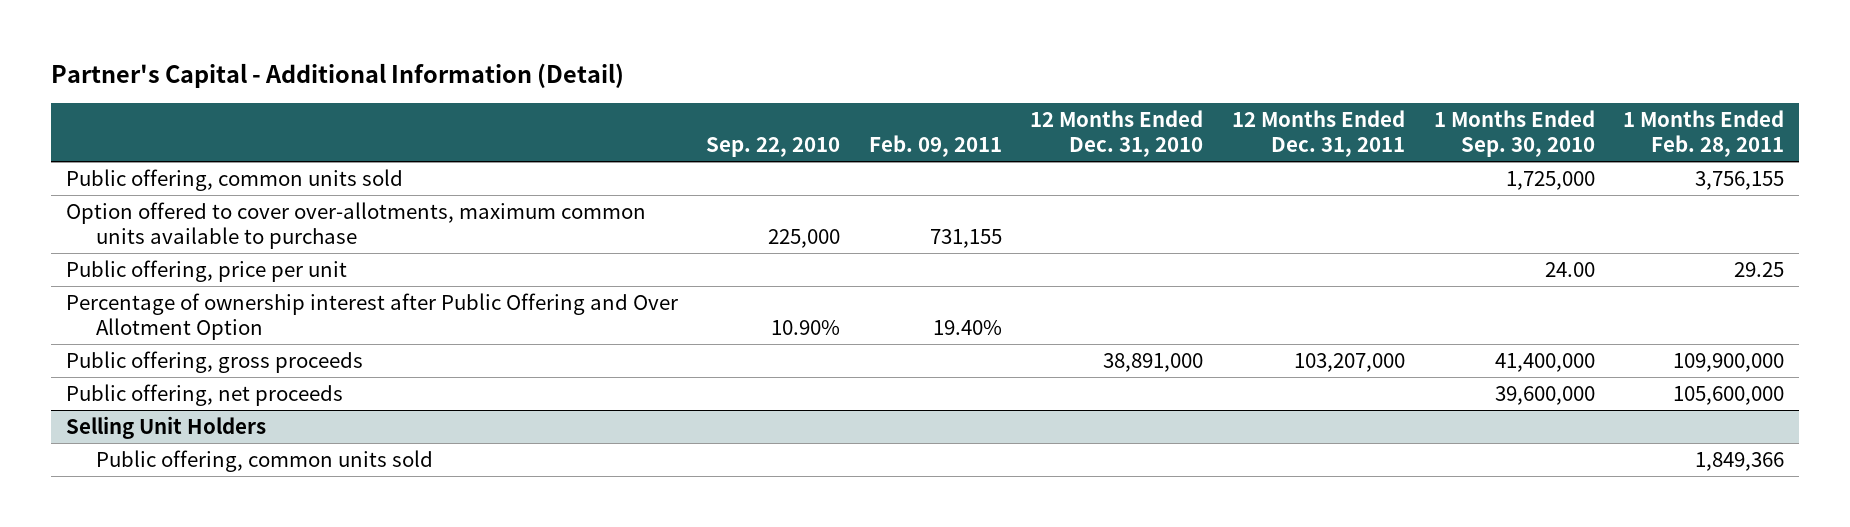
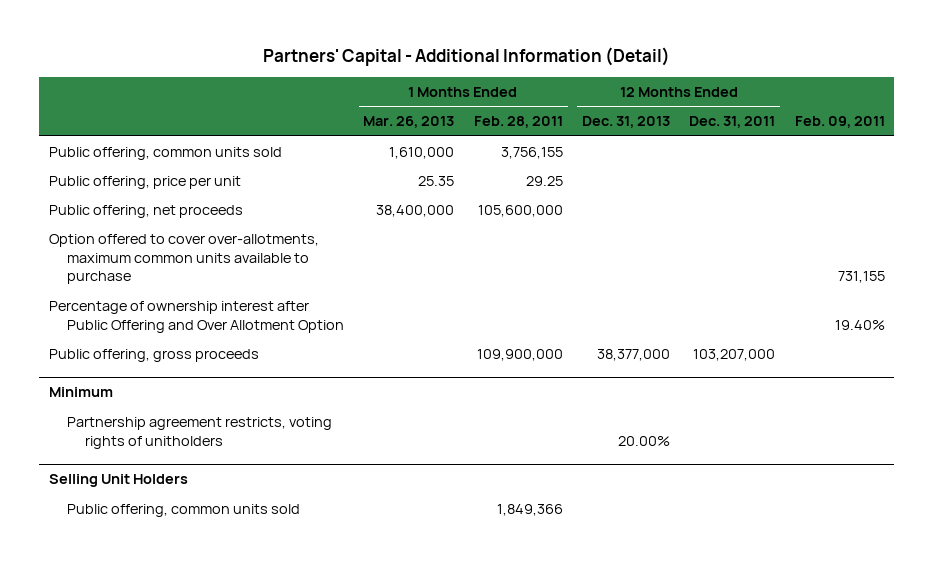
[51,62,625,88] Partner's Capital - Additional Information (Detail) -> [262,46,670,66] Partners' Capital - Additional Information (Detail)
[706,137,841,158] Sep. 22, 2010 -> none
[1030,110,1204,158] 12 Months Ended Dec. 31, 2010 -> none
[1433,110,1595,158] 1 Months Ended Sep. 30, 2010 -> none
none -> [363,116,455,129] Mar. 26, 2013
none -> [582,116,671,129] Dec. 31, 2013
[65,384,343,407] Public offering, net proceeds -> [48,205,243,219] Public offering, net proceeds
[65,202,646,250] Option offered to cover over-allotments, maximum common units available to purchase -> [48,234,319,285] Option offered to cover over-allotments, maximum common units available to purchase
none -> [48,387,113,398] Minimum
none -> [67,417,333,449] Partnership agreement restricts, voting rights of unitholders

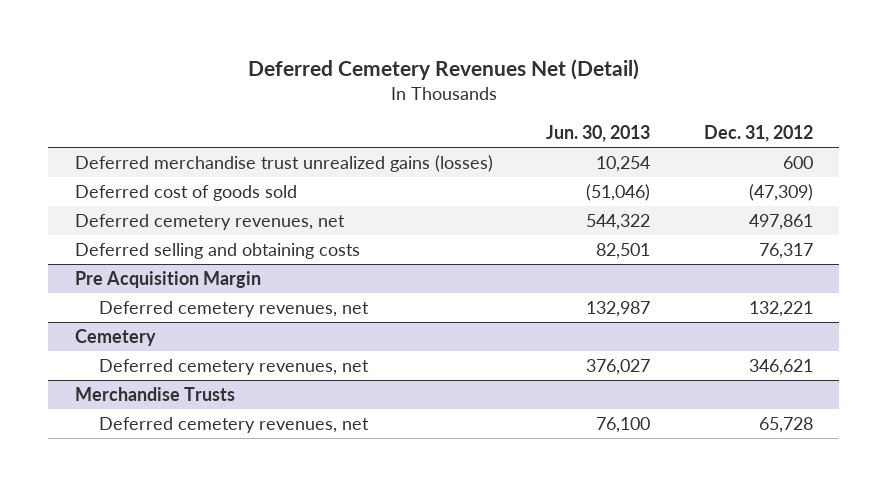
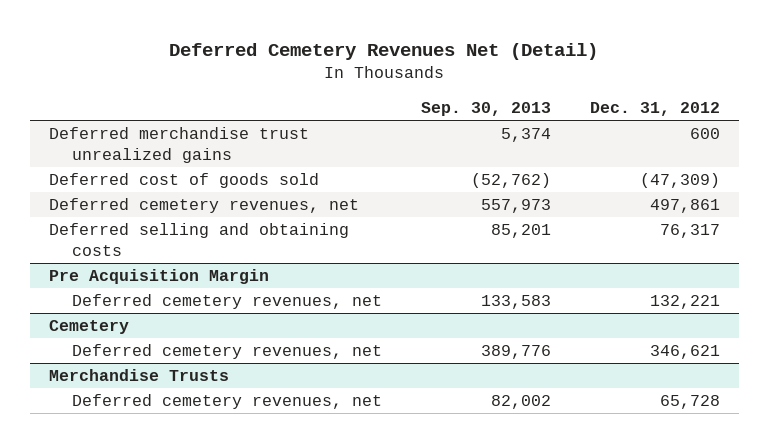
[546,124,651,142] Jun. 30, 2013 -> none
none -> [420,102,551,117] Sep. 30, 2013
[74,155,493,173] Deferred merchandise trust unrealized gains (losses) -> [49,127,310,163] Deferred merchandise trust unrealized gains

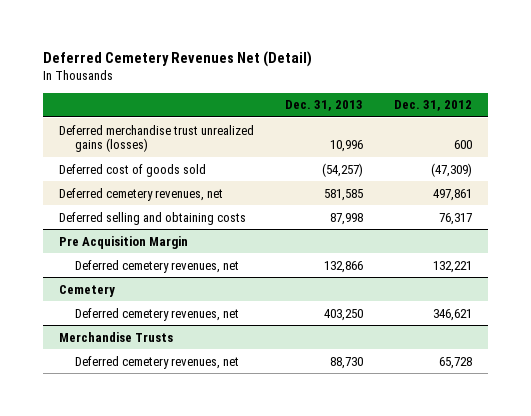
[420,102,551,117] Sep. 30, 2013 -> none
none -> [284,100,363,112] Dec. 31, 2013
[49,127,310,163] Deferred merchandise trust unrealized gains -> [58,124,254,153] Deferred merchandise trust unrealized gains (losses)

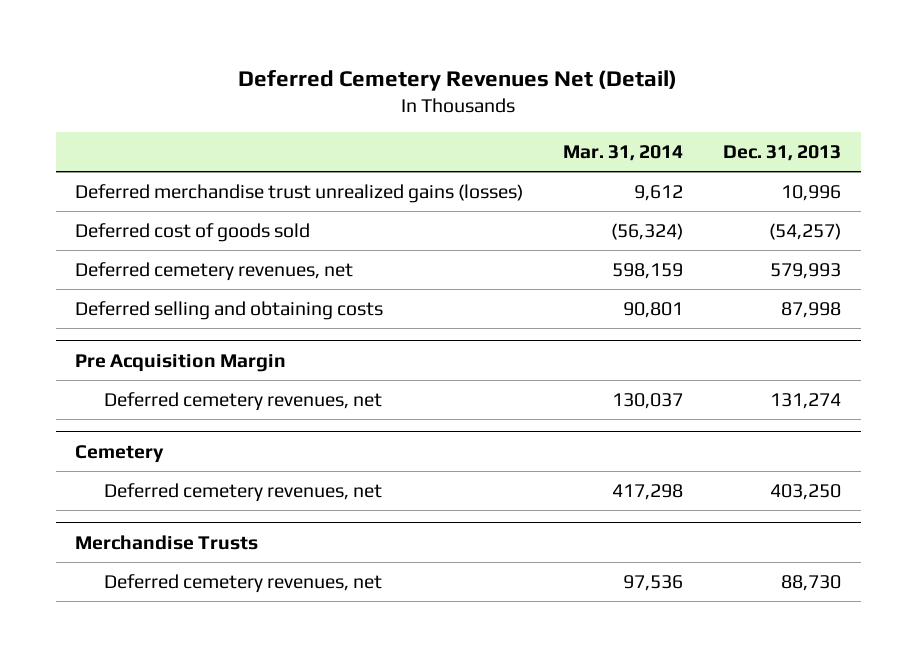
[394,100,473,112] Dec. 31, 2012 -> none
none -> [563,144,684,161] Mar. 31, 2014
[323,188,363,201] 581,585 -> [769,263,841,280] 579,993
[323,260,363,273] 132,866 -> [769,393,841,410] 131,274

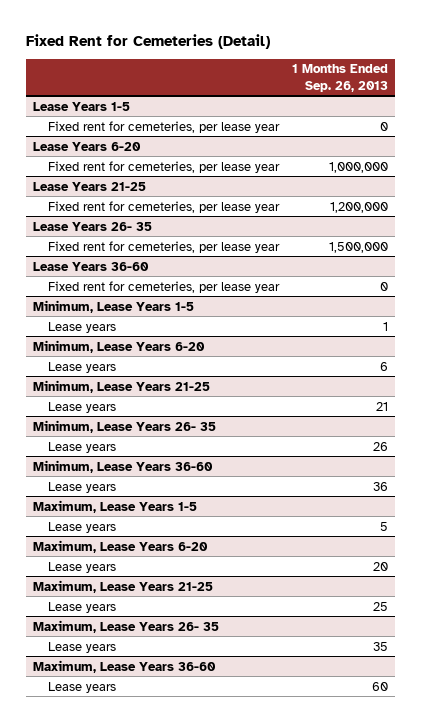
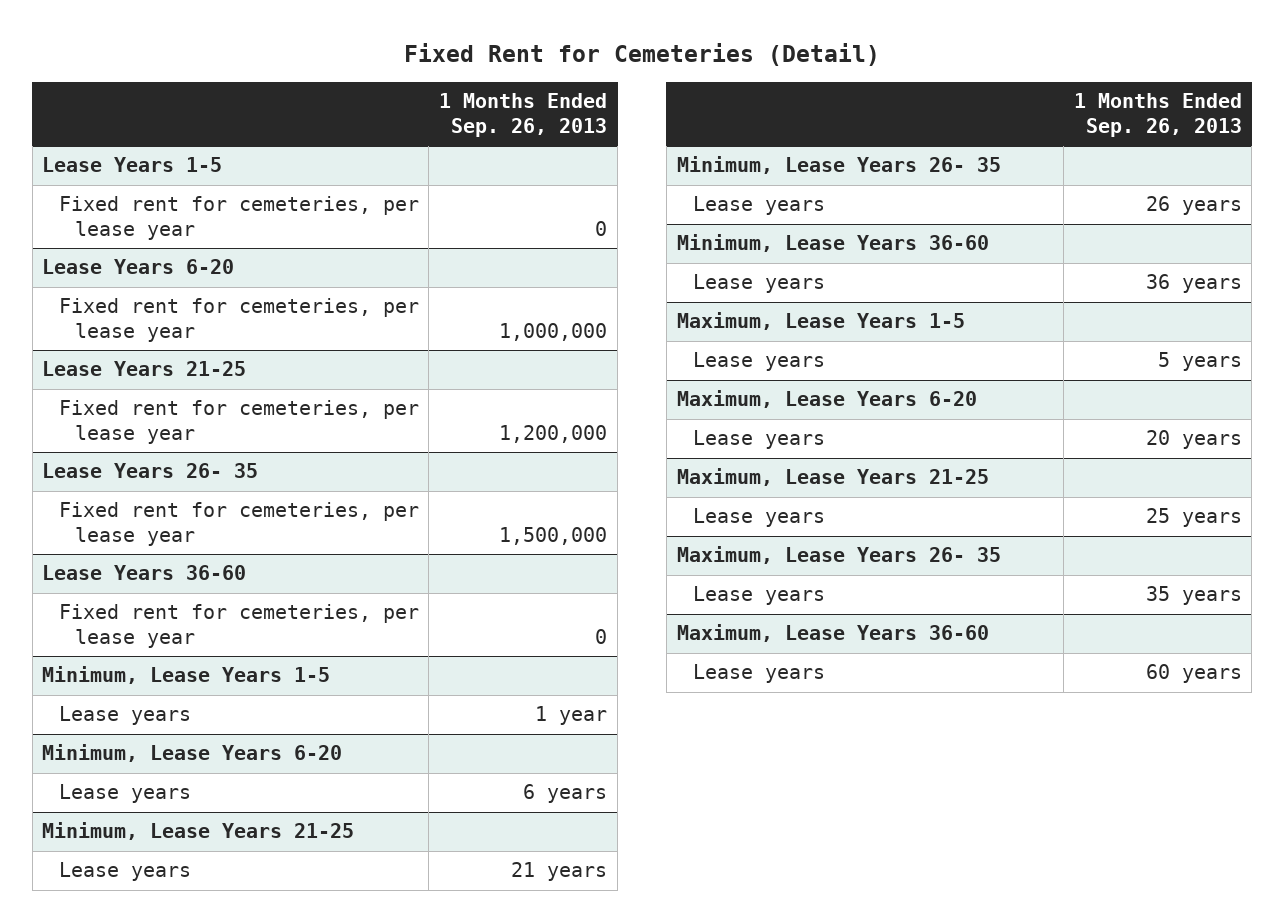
[383,321,389,331] 1 -> [535,706,608,726] 1 year
[380,361,389,371] 6 -> [523,784,608,804] 6 years
[376,401,389,411] 21 -> [511,862,608,882] 21 years
[373,441,389,451] 26 -> [1145,196,1242,216] 26 years
[373,481,389,491] 36 -> [1145,274,1242,294] 36 years
[380,521,389,531] 5 -> [1157,352,1242,372] 5 years
[373,561,389,571] 20 -> [1145,430,1242,450] 20 years
[373,601,389,611] 25 -> [1145,508,1242,528] 25 years
[373,641,389,651] 35 -> [1145,586,1242,606] 35 years
[372,681,389,691] 60 -> [1145,664,1242,684] 60 years

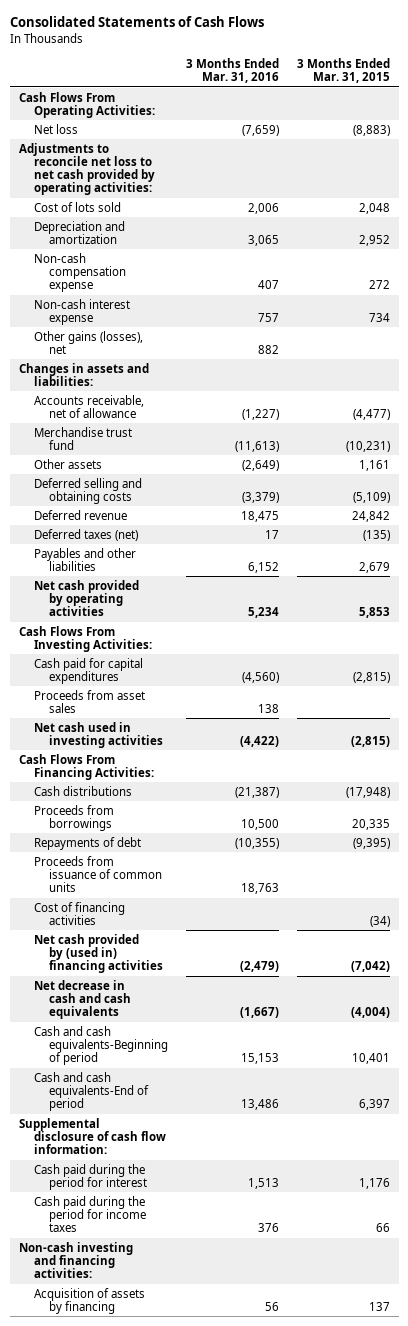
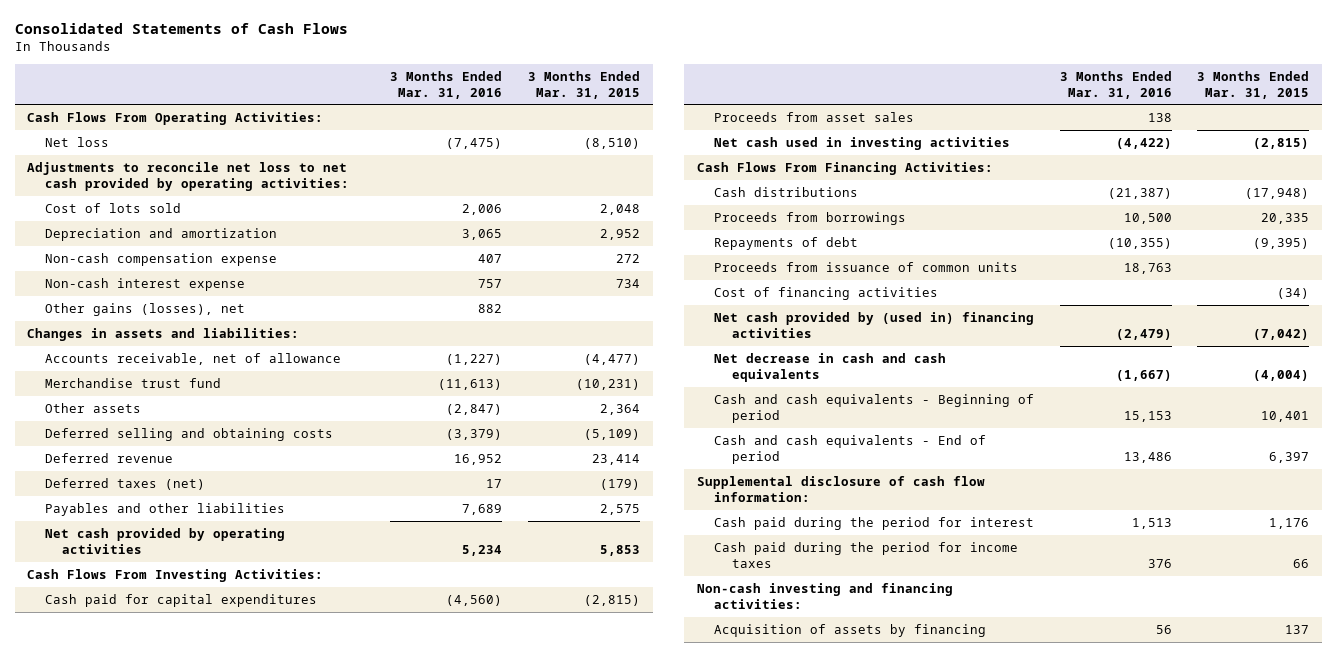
[241,124,279,136] (7,659) -> [446,137,503,149] (7,475)
[352,124,390,136] (8,883) -> [583,137,640,149] (8,510)
[241,459,279,471] (2,649) -> [446,403,503,415] (2,847)
[358,459,390,471] 1,161 -> [599,403,640,415] 2,364
[240,510,279,522] 18,475 -> [454,453,503,465] 16,952
[351,510,390,522] 24,842 -> [591,453,640,465] 23,414
[362,529,390,541] (135) -> [599,478,640,490] (179)
[247,561,279,573] 6,152 -> [462,503,503,515] 7,689
[358,561,390,573] 2,679 -> [599,503,640,515] 2,575
[33,1025,168,1066] Cash and cash equivalents-Beginning of period -> [714,393,1035,423] Cash and cash equivalents - Beginning of period
[33,1071,149,1112] Cash and cash equivalents-End of period -> [714,434,987,464] Cash and cash equivalents - End of period

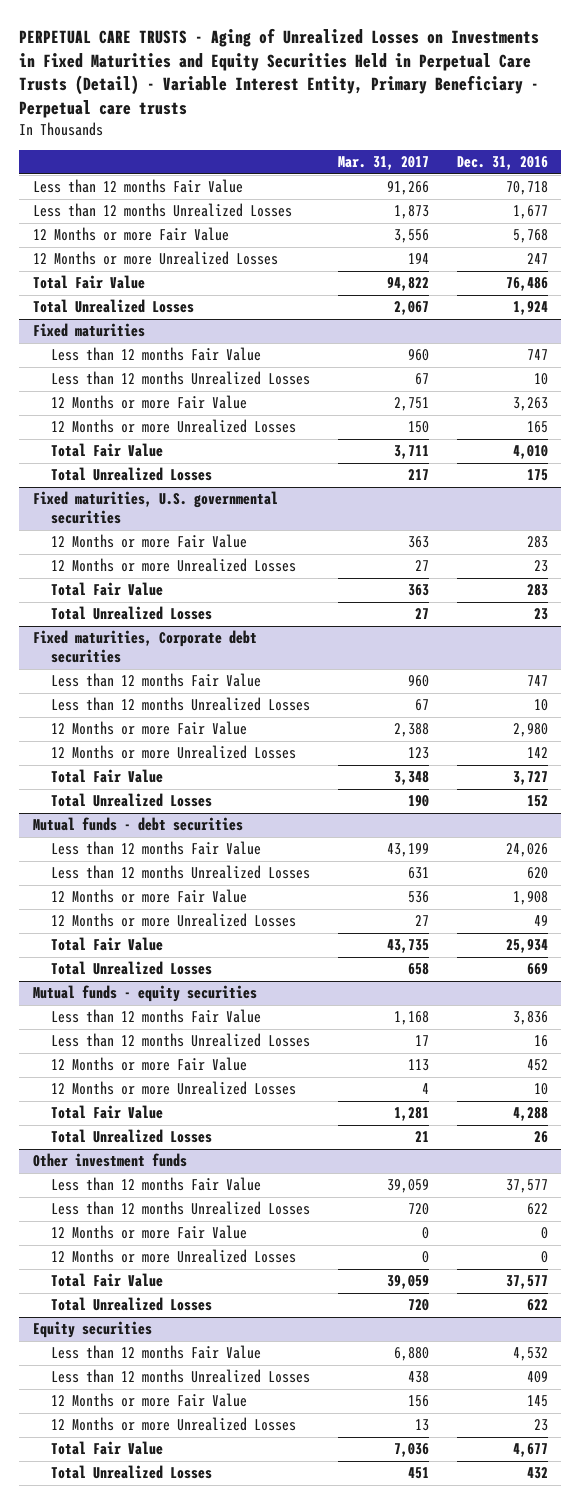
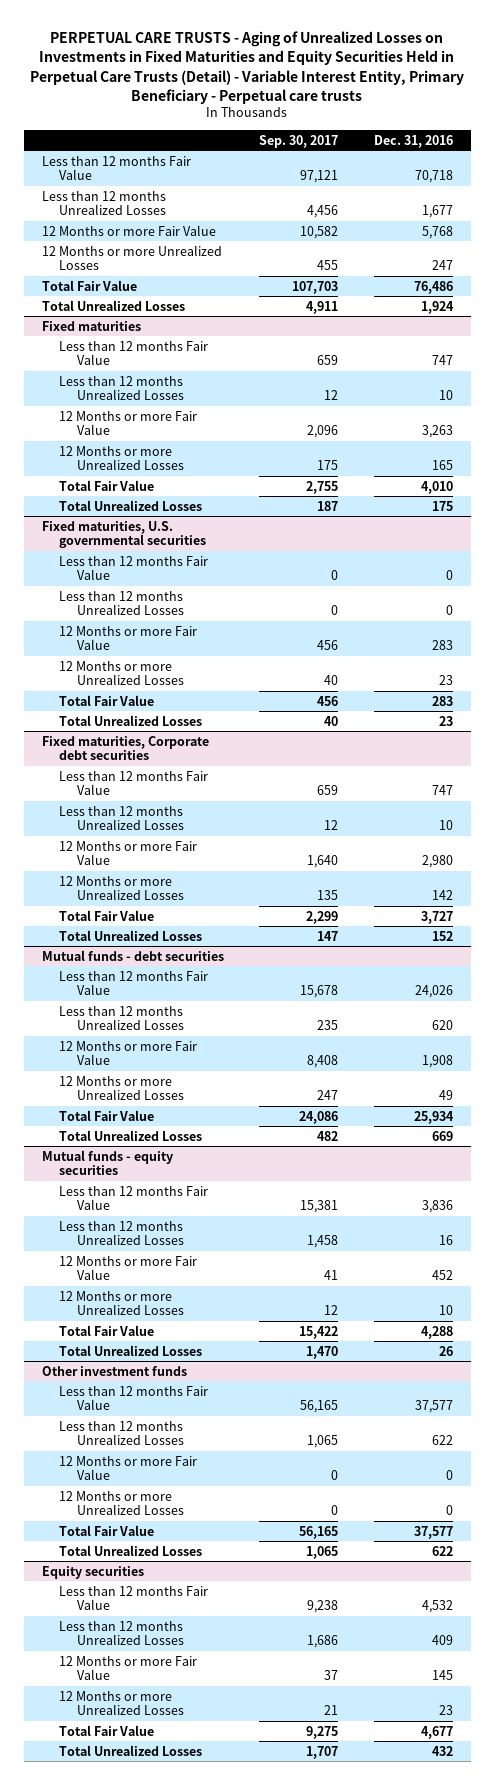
[338,156,430,171] Mar. 31, 2017 -> none
none -> [259,134,339,148] Sep. 30, 2017
none -> [59,555,209,581] Less than 12 months Fair Value
none -> [59,590,184,616] Less than 12 months Unrealized Losses

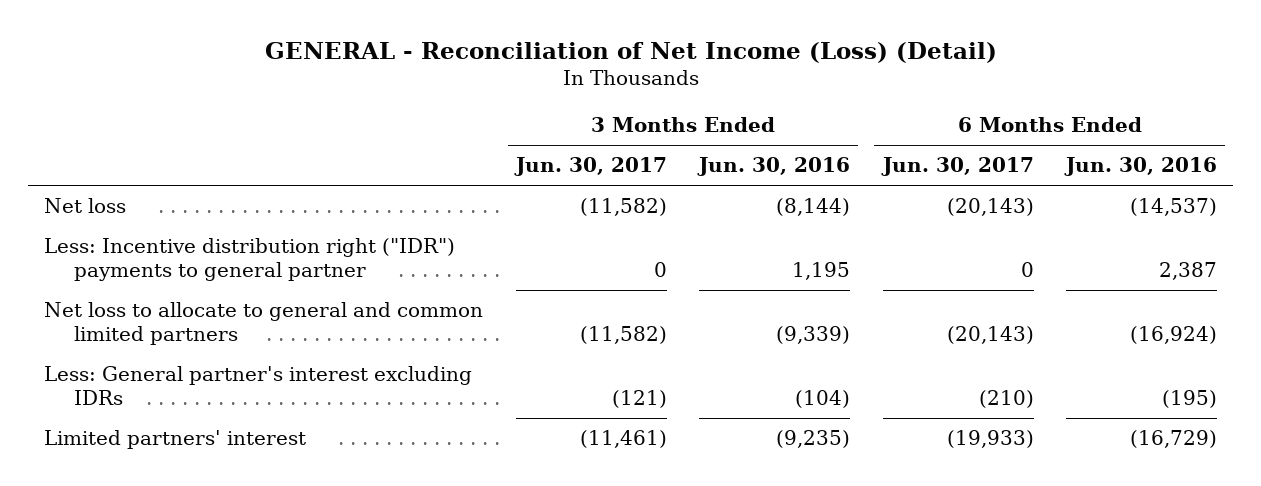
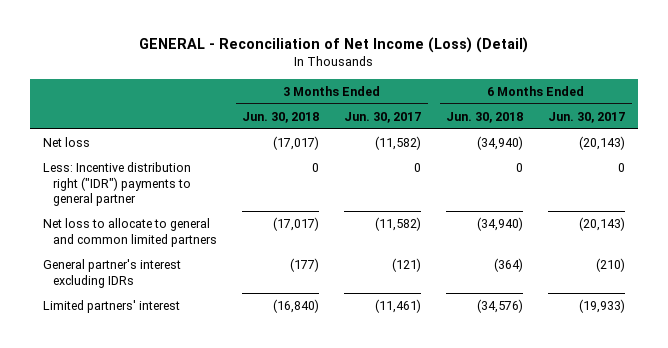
[697,157,851,177] Jun. 30, 2016 -> none
[1063,157,1217,177] Jun. 30, 2016 -> none
none -> [242,111,320,123] Jun. 30, 2018
none -> [446,111,524,123] Jun. 30, 2018
[44,366,473,406] Less: General partner's interest excluding IDRs -> [42,258,181,288] General partner's interest excluding IDRs

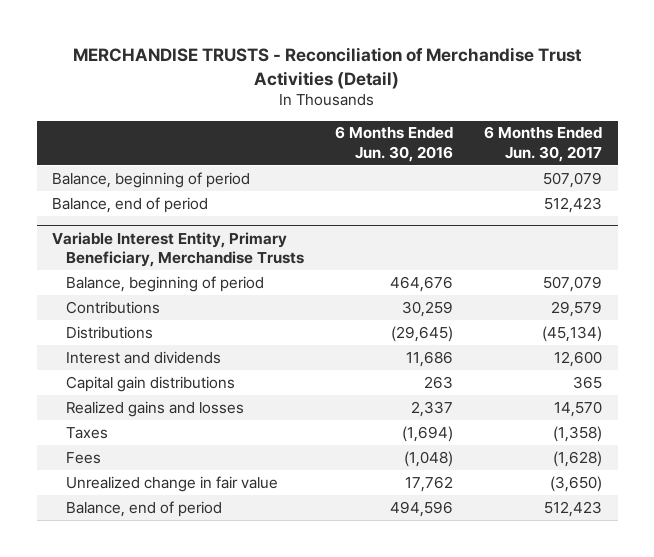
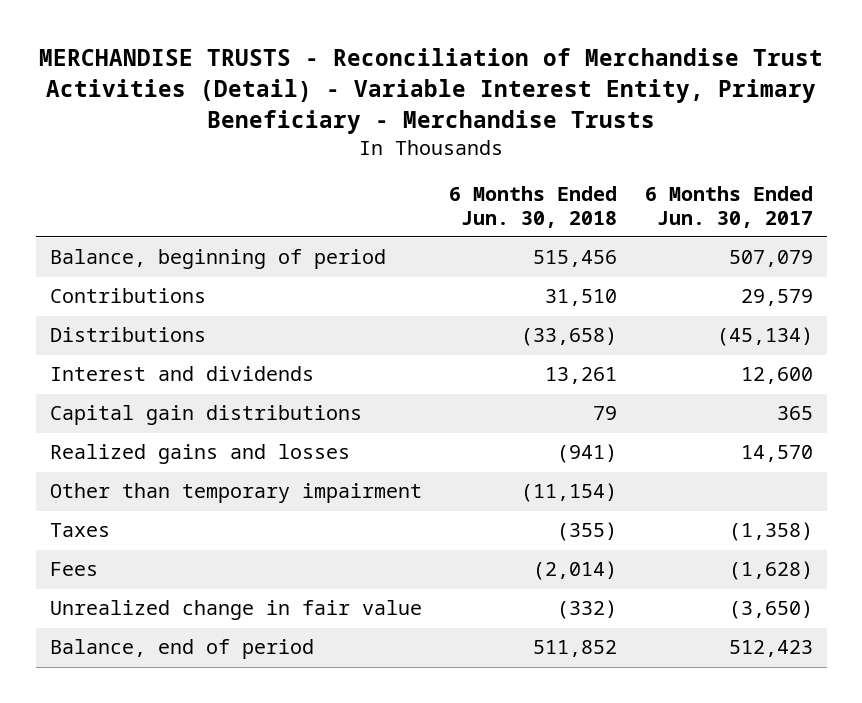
[73,46,583,89] MERCHANDISE TRUSTS - Reconciliation of Merchandise Trust Activities (Detail) -> [39,48,824,134] MERCHANDISE TRUSTS - Reconciliation of Merchandise Trust Activities (Detail) - Variable Interest Entity, Primary Beneficiary - Merchandise Trusts
[335,126,454,163] 6 Months Ended Jun. 30, 2016 -> none
none -> [449,185,618,228] 6 Months Ended Jun. 30, 2018
[52,196,209,213] Balance, end of period -> none
[52,231,305,268] Variable Interest Entity, Primary Beneficiary, Merchandise Trusts -> none
[66,275,265,292] Balance, beginning of period -> none
none -> [49,483,422,504] Other than temporary impairment

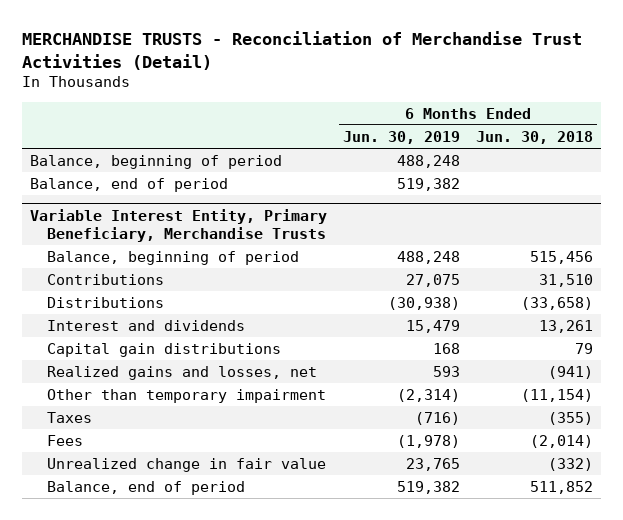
[39,48,824,134] MERCHANDISE TRUSTS - Reconciliation of Merchandise Trust Activities (Detail) - Variable Interest Entity, Primary Beneficiary - Merchandise Trusts -> [22,30,583,70] MERCHANDISE TRUSTS - Reconciliation of Merchandise Trust Activities (Detail)
[644,185,813,228] 6 Months Ended Jun. 30, 2017 -> none
none -> [343,130,461,144] Jun. 30, 2019
none -> [30,154,283,169] Balance, beginning of period
none -> [30,177,229,192] Balance, end of period
none -> [30,208,328,242] Variable Interest Entity, Primary Beneficiary, Merchandise Trusts
[49,444,350,465] Realized gains and losses -> [46,365,317,380] Realized gains and losses, net

